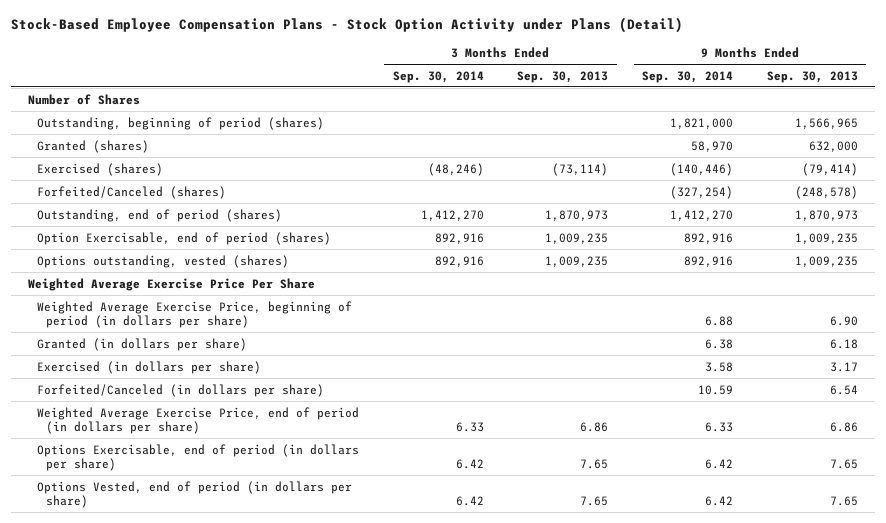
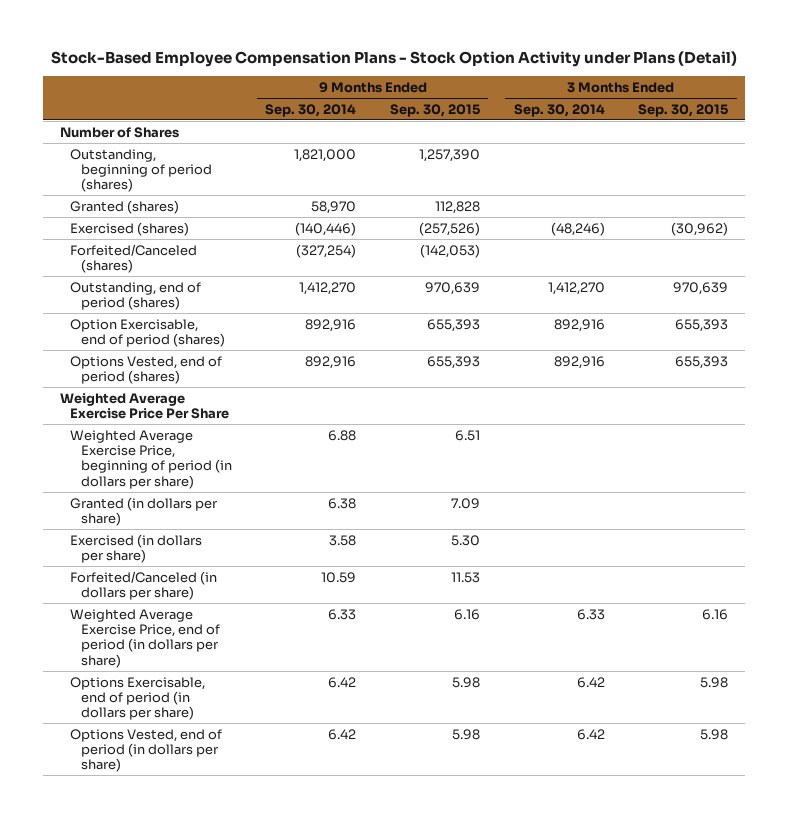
[517,70,609,83] Sep. 30, 2013 -> none
[766,70,858,83] Sep. 30, 2013 -> none
none -> [390,103,481,117] Sep. 30, 2015
none -> [638,103,729,117] Sep. 30, 2015
[36,254,289,268] Options outstanding, vested (shares) -> [70,355,223,385] Options Vested, end of period (shares)

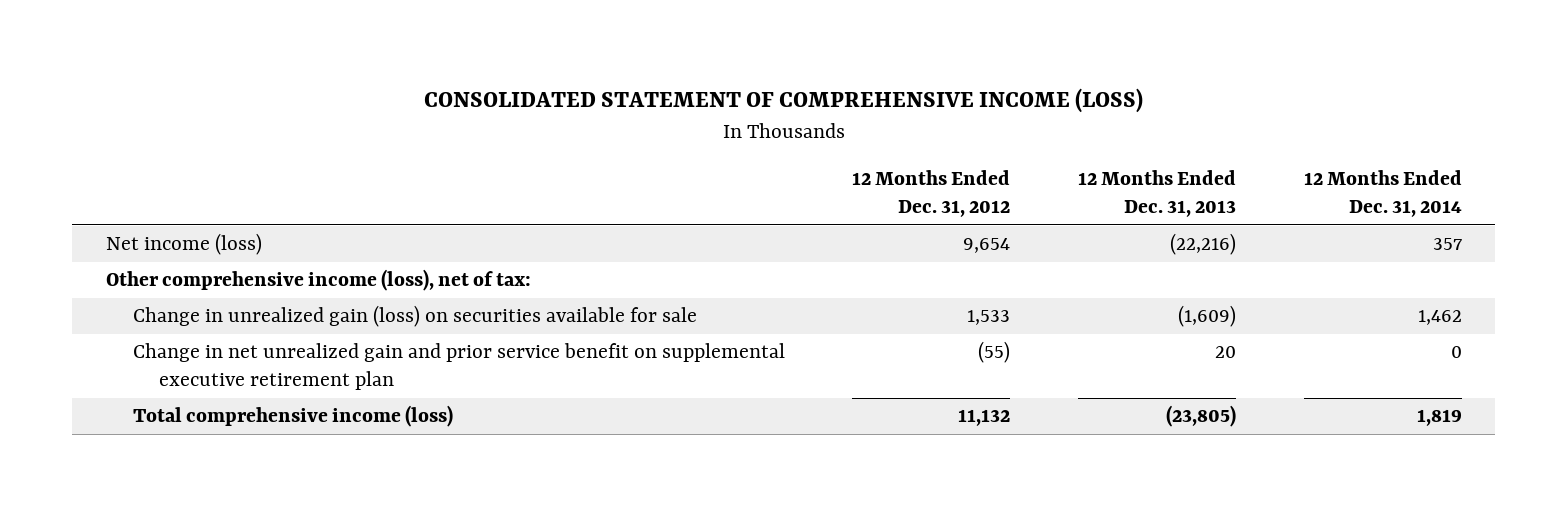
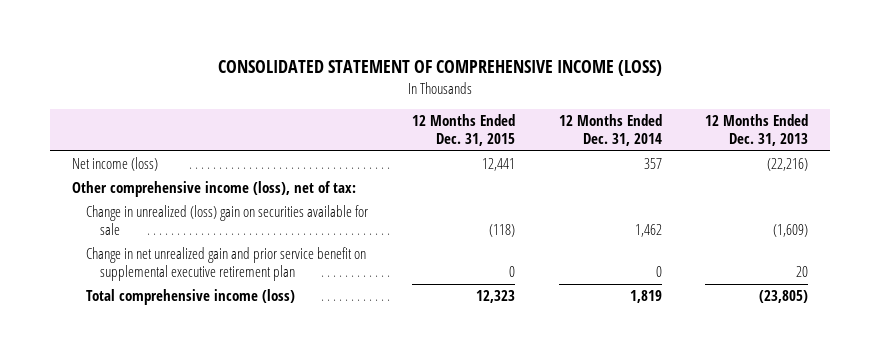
[852,170,1011,218] 12 Months Ended Dec. 31, 2012 -> none
none -> [411,114,515,146] 12 Months Ended Dec. 31, 2015
[132,305,697,328] Change in unrealized gain (loss) on securities available for sale -> [85,205,368,236] Change in unrealized (loss) gain on securities available for sale

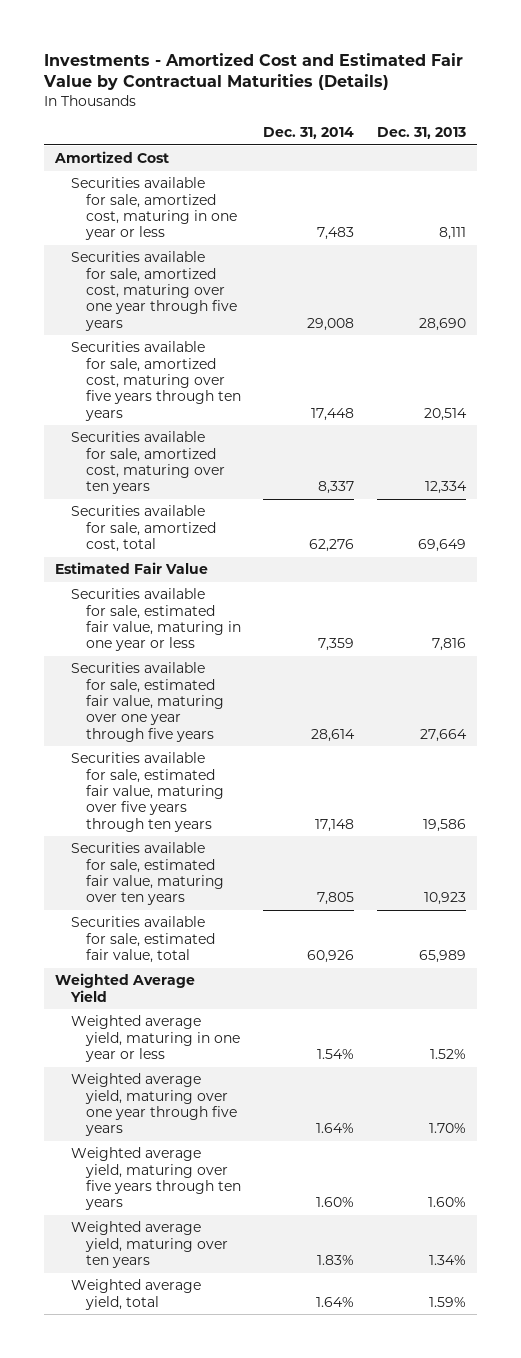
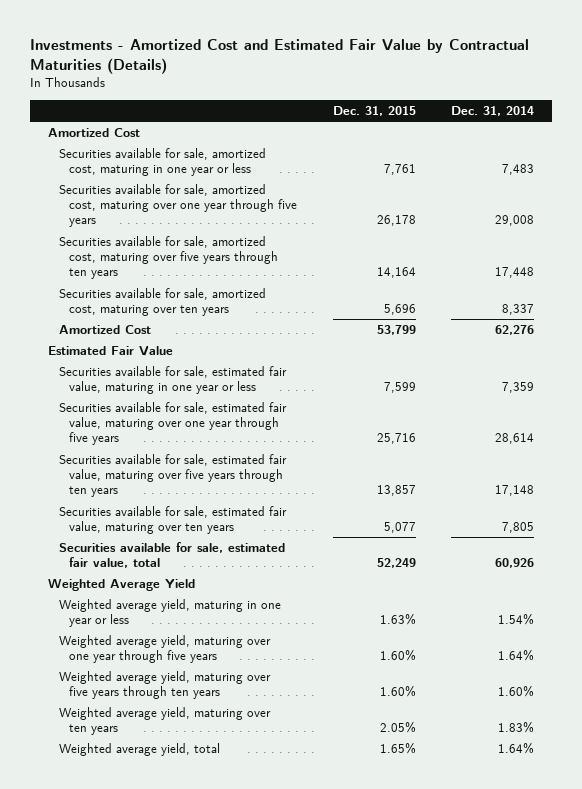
[376,127,466,140] Dec. 31, 2013 -> none
none -> [332,106,416,117] Dec. 31, 2015
[70,505,217,552] Securities available for sale, amortized cost, total -> [58,325,151,335] Amortized Cost

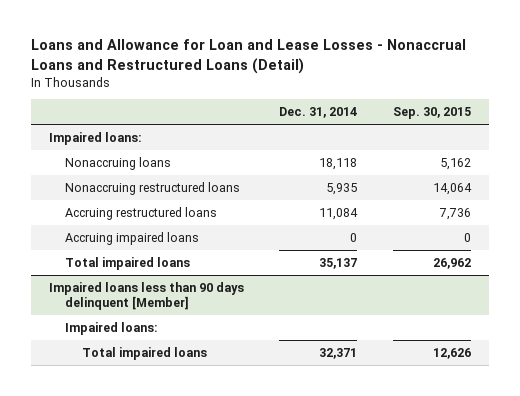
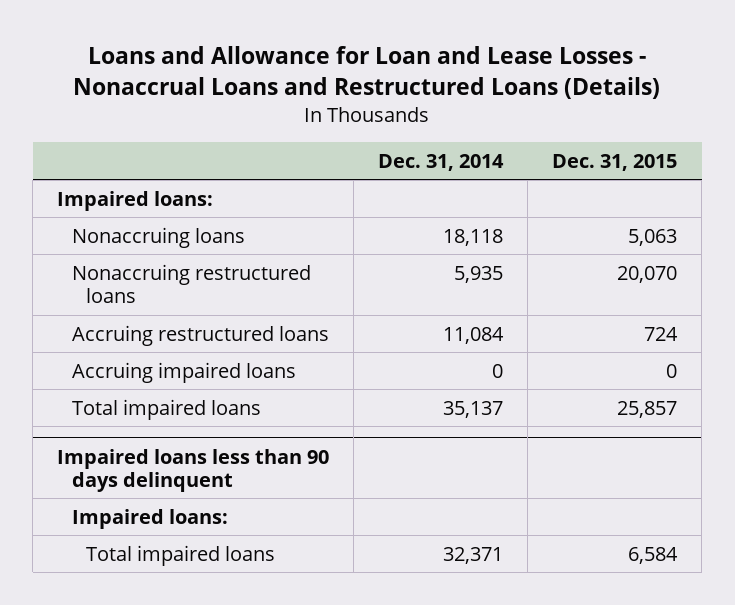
[30,39,466,74] Loans and Allowance for Loan and Lease Losses - Nonaccrual Loans and Restructured Loans (Detail) -> [73,45,661,99] Loans and Allowance for Loan and Lease Losses - Nonaccrual Loans and Restructured Loans (Details)
[393,107,472,120] Sep. 30, 2015 -> none
none -> [552,153,678,171] Dec. 31, 2015
[48,281,244,310] Impaired loans less than 90 days delinquent [Member] -> [57,448,330,492] Impaired loans less than 90 days delinquent

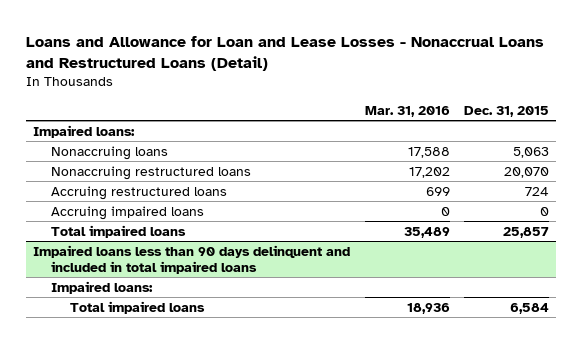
[73,45,661,99] Loans and Allowance for Loan and Lease Losses - Nonaccrual Loans and Restructured Loans (Details) -> [26,36,545,72] Loans and Allowance for Loan and Lease Losses - Nonaccrual Loans and Restructured Loans (Detail)
[378,153,505,171] Dec. 31, 2014 -> none
none -> [364,105,450,117] Mar. 31, 2016
[57,448,330,492] Impaired loans less than 90 days delinquent -> [33,244,351,274] Impaired loans less than 90 days delinquent and included in total impaired loans

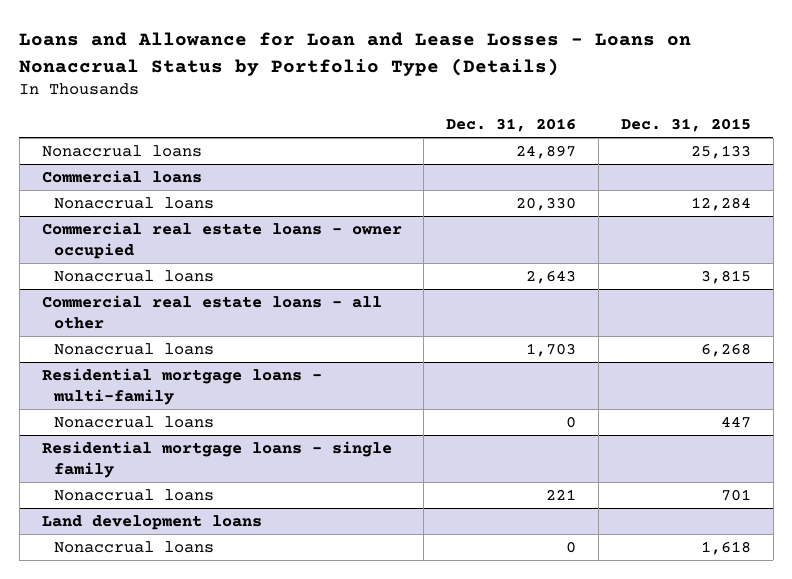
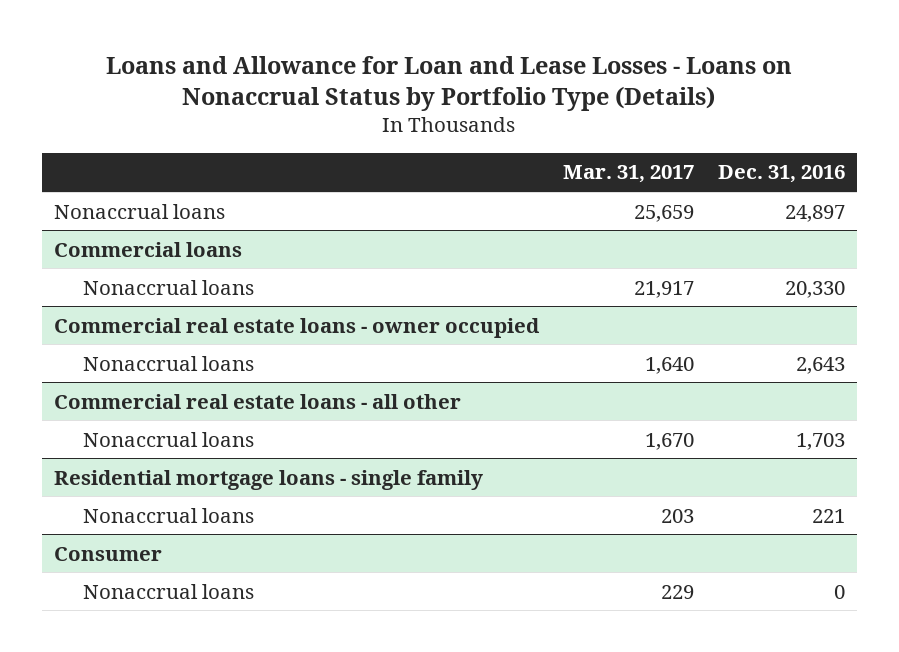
[620,118,751,133] Dec. 31, 2015 -> none
none -> [562,165,694,184] Mar. 31, 2017
[41,367,322,406] Residential mortgage loans - multi-family -> none
[53,415,214,428] Nonaccrual loans -> none
[41,514,262,530] Land development loans -> none
none -> [54,546,163,561] Consumer

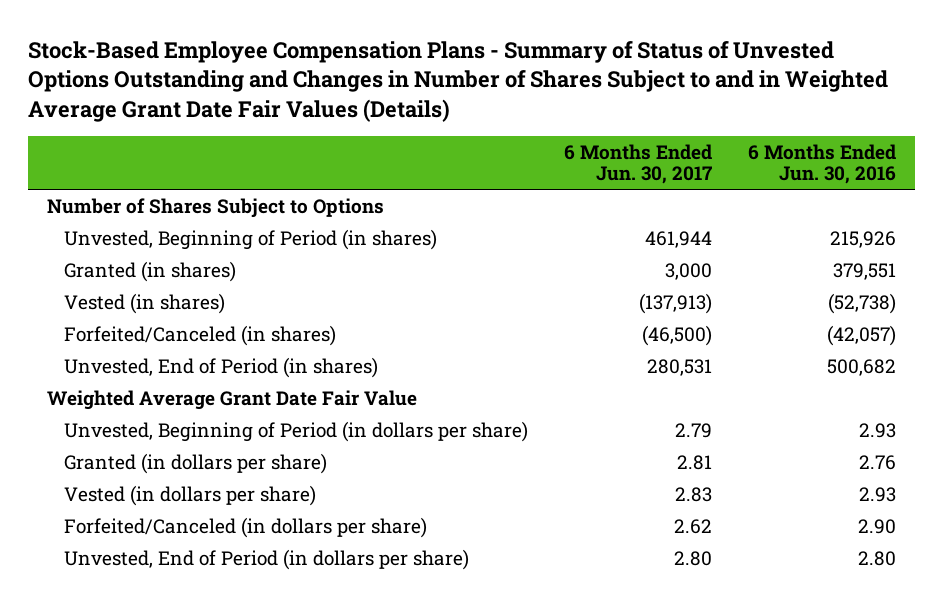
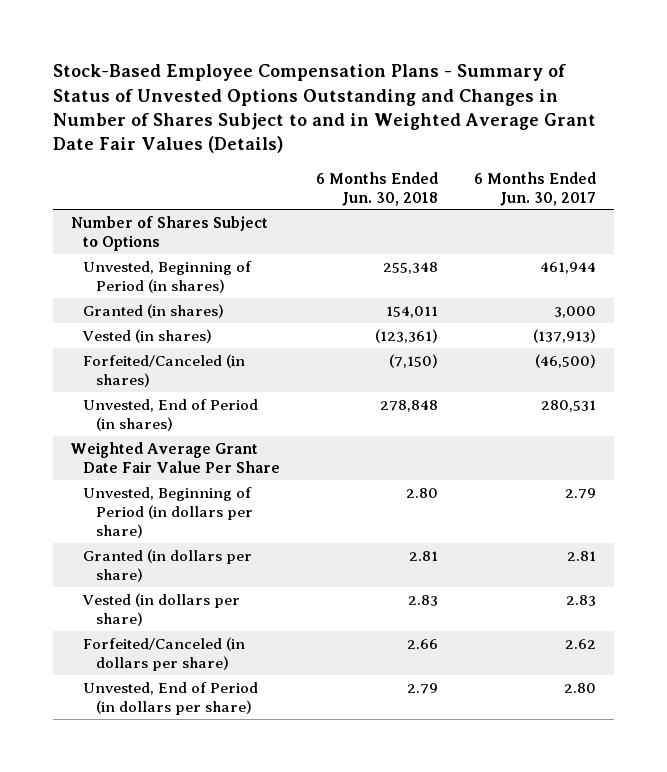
[748,143,897,185] 6 Months Ended Jun. 30, 2016 -> none
none -> [316,171,439,206] 6 Months Ended Jun. 30, 2018
[46,389,417,410] Weighted Average Grant Date Fair Value -> [71,441,281,473] Weighted Average Grant Date Fair Value Per Share

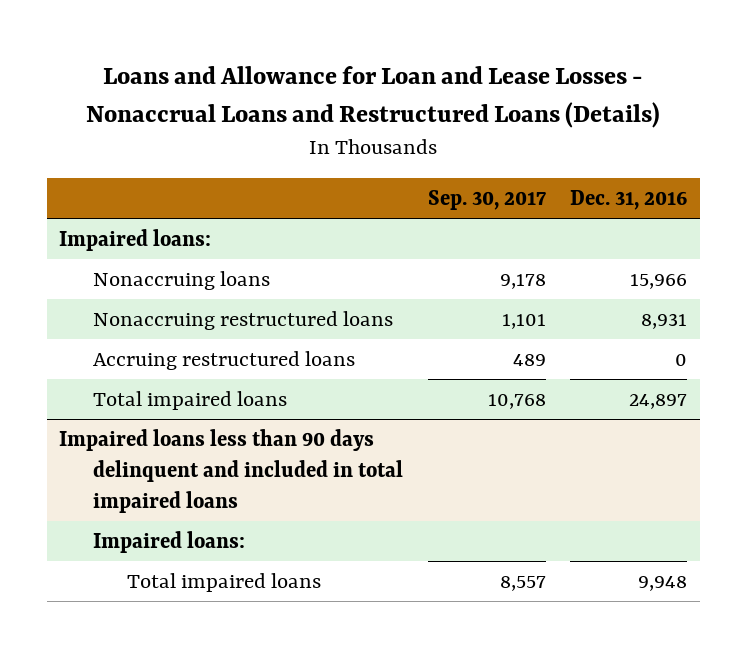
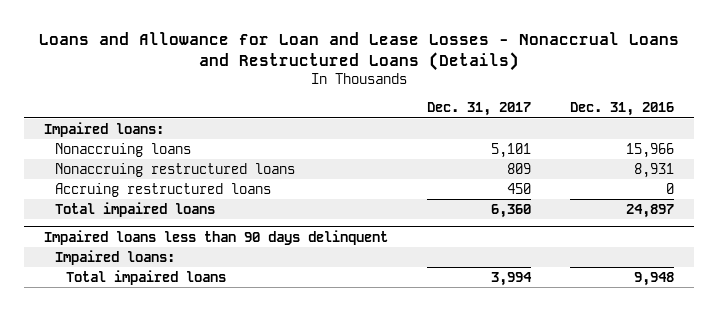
[427,190,546,211] Sep. 30, 2017 -> none
none -> [427,102,532,117] Dec. 31, 2017
[58,428,403,513] Impaired loans less than 90 days delinquent and included in total impaired loans -> [44,229,389,245] Impaired loans less than 90 days delinquent

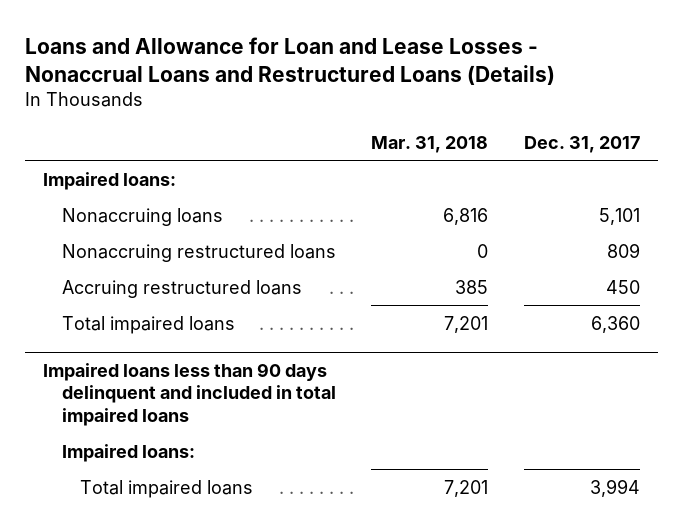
[570,102,675,117] Dec. 31, 2016 -> none
none -> [371,135,489,153] Mar. 31, 2018
[44,229,389,245] Impaired loans less than 90 days delinquent -> [43,362,336,427] Impaired loans less than 90 days delinquent and included in total impaired loans

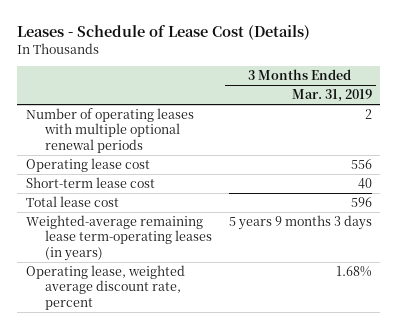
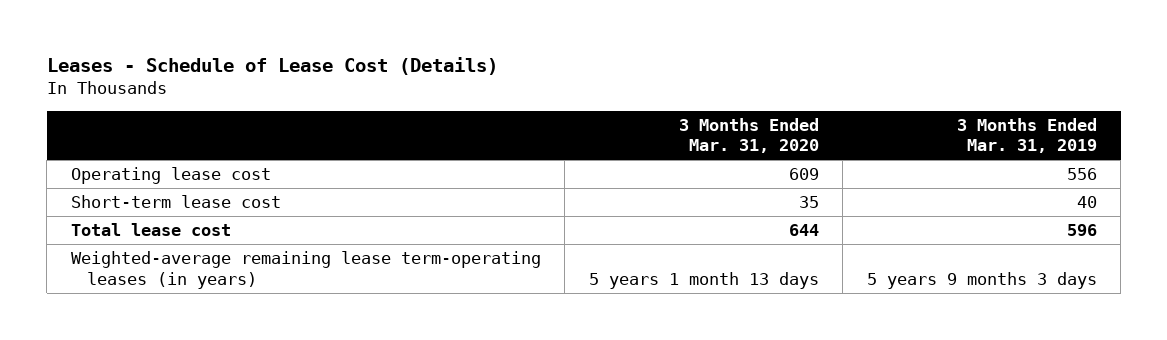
none -> [678,117,819,154] 3 Months Ended Mar. 31, 2020
[25,107,194,153] Number of operating leases with multiple optional renewal periods -> none
[25,264,185,310] Operating lease, weighted average discount rate, percent -> none

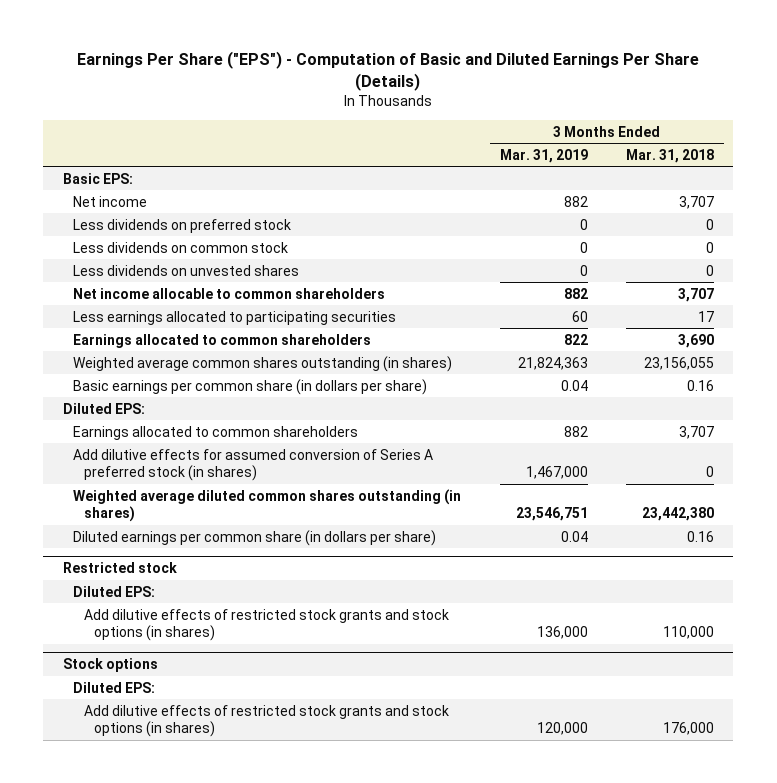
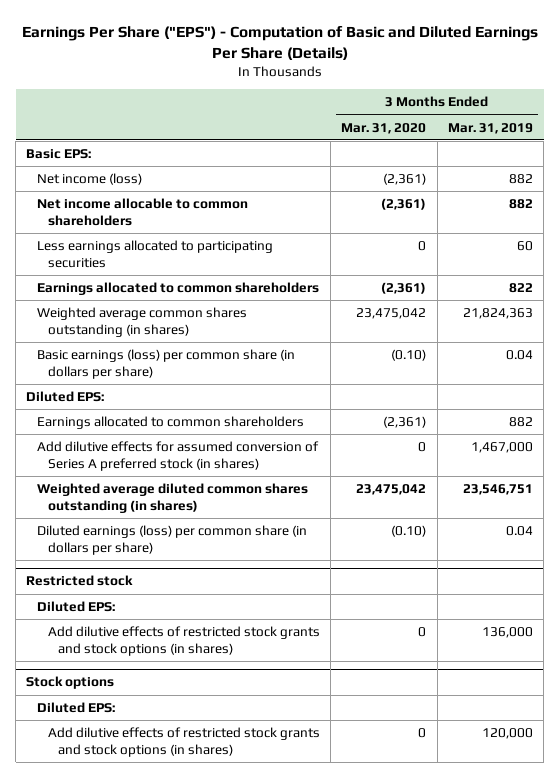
[626,148,715,163] Mar. 31, 2018 -> none
none -> [341,122,427,134] Mar. 31, 2020
[73,218,292,233] Less dividends on preferred stock -> none
[73,241,289,253] Less dividends on common stock -> none
[73,264,300,276] Less dividends on unvested shares -> none
[73,195,148,207] Net income -> [37,172,143,185] Net income (loss)
[73,378,428,395] Basic earnings per common share (in dollars per share) -> [37,348,296,379] Basic earnings (loss) per common share (in dollars per share)
[73,529,437,546] Diluted earnings per common share (in dollars per share) -> [37,524,308,555] Diluted earnings (loss) per common share (in dollars per share)

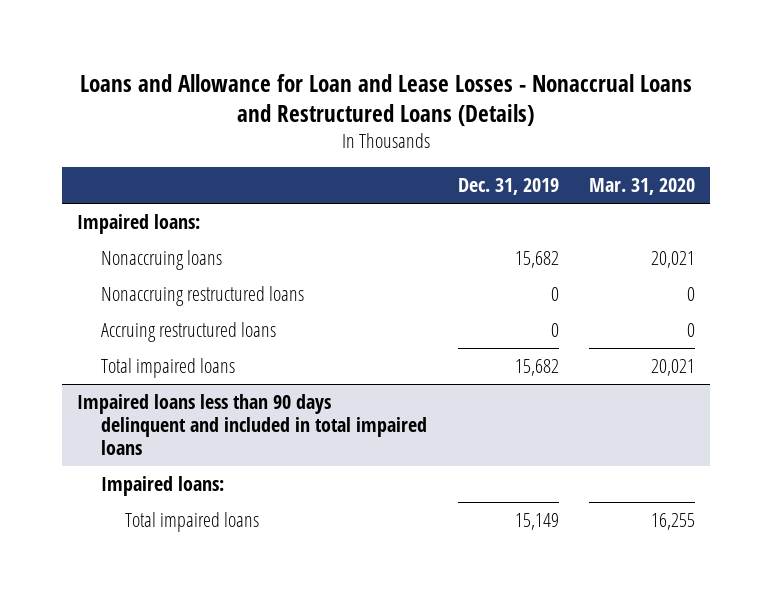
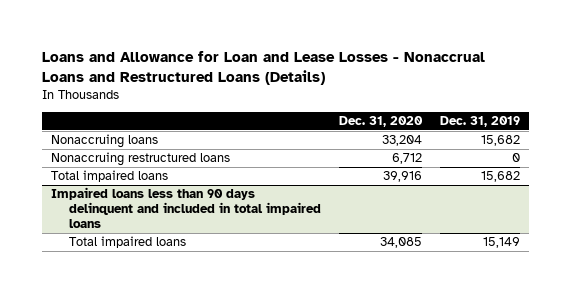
[589,178,696,196] Mar. 31, 2020 -> none
none -> [339,116,424,128] Dec. 31, 2020
[77,213,201,234] Impaired loans: -> none
[101,321,277,342] Accruing restructured loans -> none
[101,475,225,496] Impaired loans: -> none

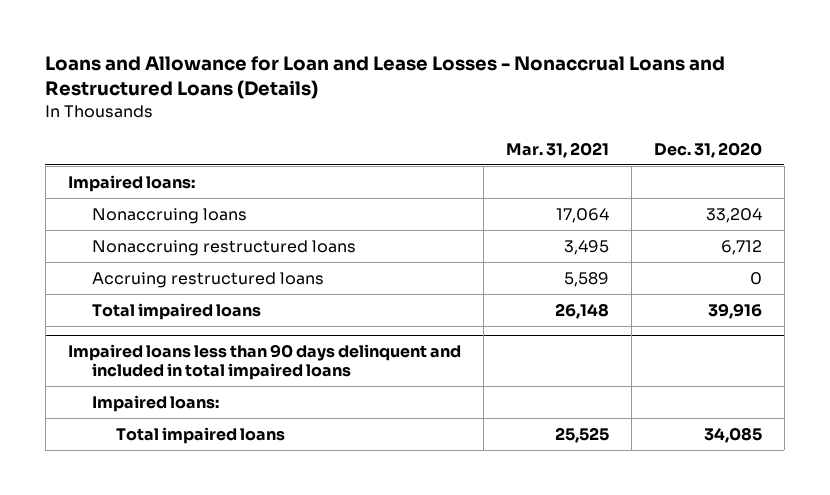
[440,116,521,128] Dec. 31, 2019 -> none
none -> [505,141,609,158] Mar. 31, 2021
none -> [67,174,195,192] Impaired loans:
none -> [92,271,325,288] Accruing restructured loans
none -> [92,394,220,412] Impaired loans:

